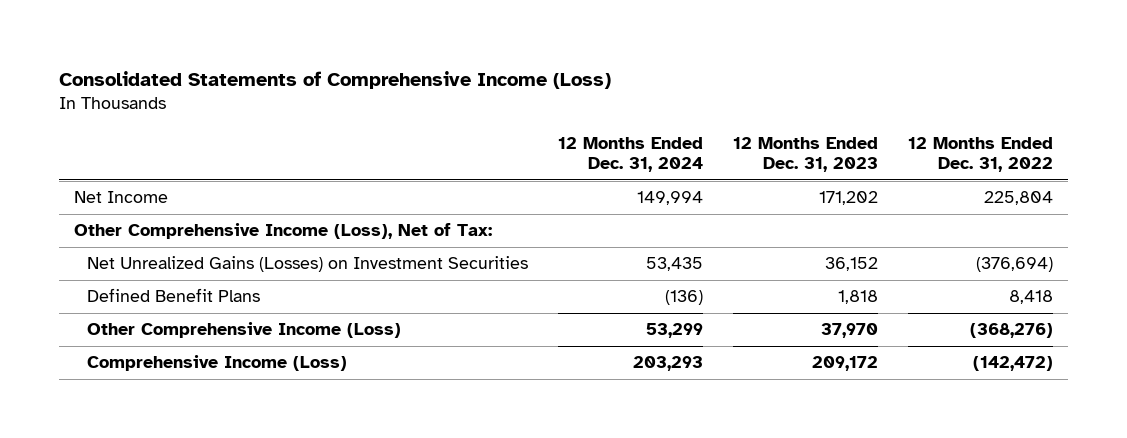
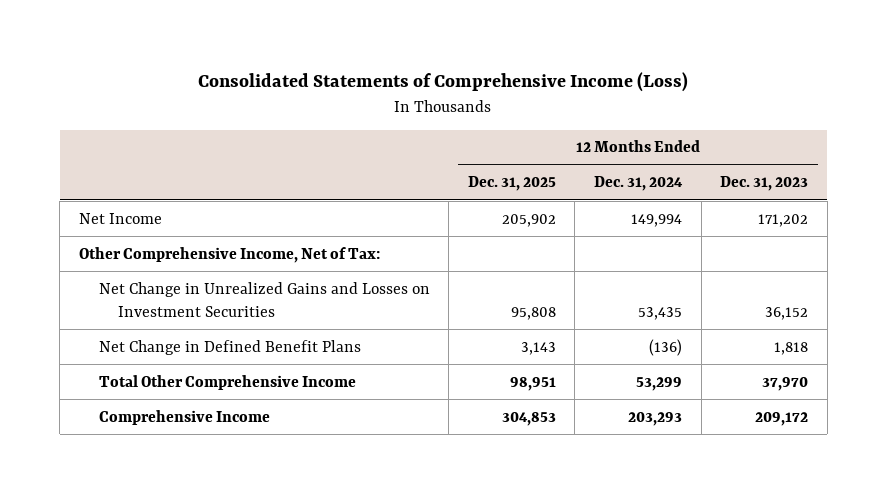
[907,136,1053,173] 12 Months Ended Dec. 31, 2022 -> none
none -> [467,176,556,192] Dec. 31, 2025
[73,223,492,240] Other Comprehensive Income (Loss), Net of Tax: -> [78,246,380,263] Other Comprehensive Income, Net of Tax:
[86,256,528,273] Net Unrealized Gains (Losses) on Investment Securities -> [98,281,430,317] Net Change in Unrealized Gains and Losses on Investment Securities
[86,288,260,303] Defined Benefit Plans -> [98,339,361,355] Net Change in Defined Benefit Plans
[86,322,401,339] Other Comprehensive Income (Loss) -> [98,374,356,390] Total Other Comprehensive Income
[86,355,347,372] Comprehensive Income (Loss) -> [98,409,270,425] Comprehensive Income

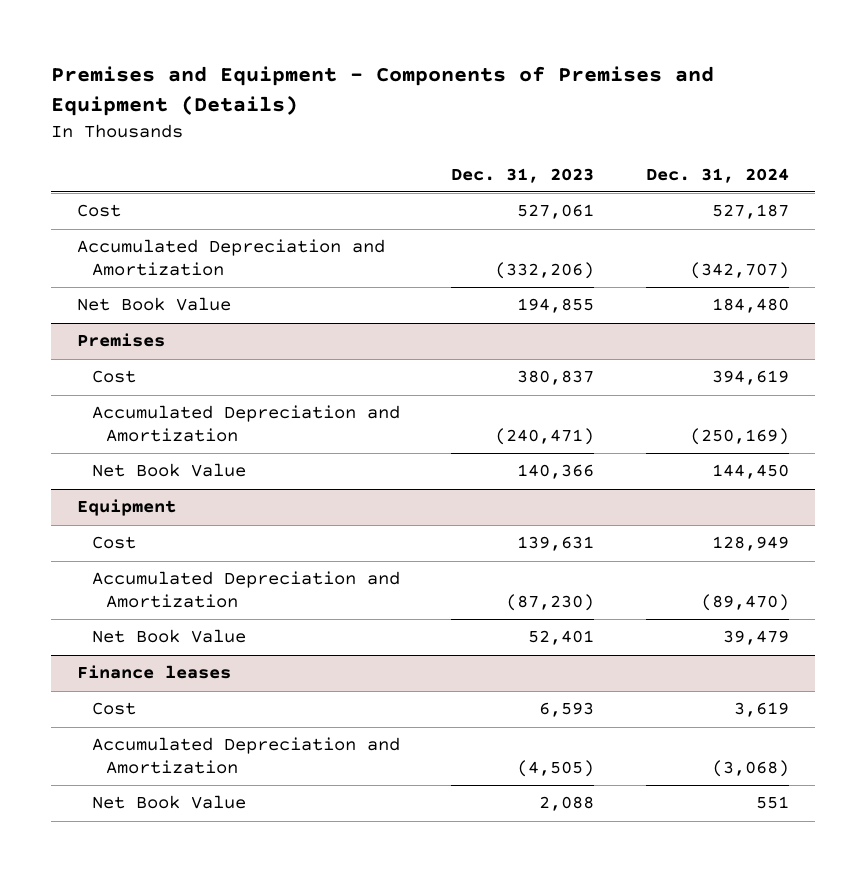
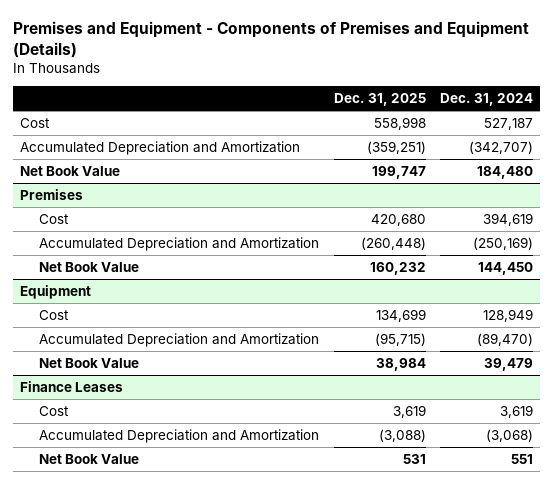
[451,167,595,183] Dec. 31, 2023 -> none
none -> [333,93,426,107] Dec. 31, 2025
[77,665,232,680] Finance leases -> [20,381,124,393] Finance Leases

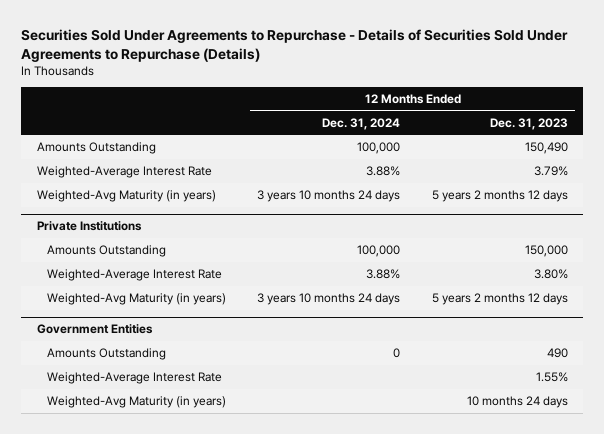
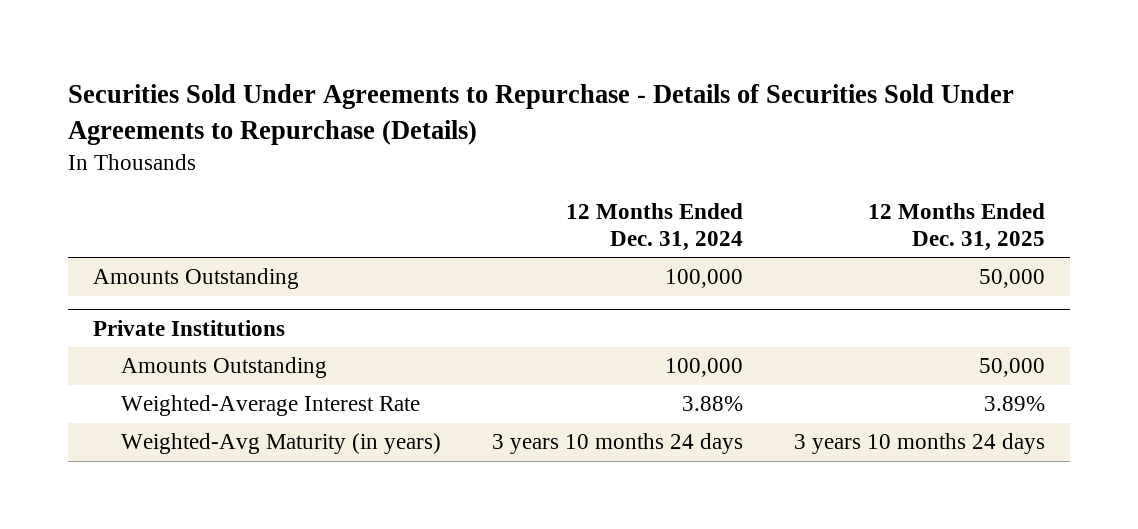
[489,117,568,130] Dec. 31, 2023 -> none
none -> [867,202,1045,251] 12 Months Ended Dec. 31, 2025
[36,166,212,179] Weighted-Average Interest Rate -> none
[36,190,216,203] Weighted-Avg Maturity (in years) -> none
[36,324,153,335] Government Entities -> none
[47,348,167,361] Amounts Outstanding -> none
[47,372,223,385] Weighted-Average Interest Rate -> none
[47,396,227,409] Weighted-Avg Maturity (in years) -> none

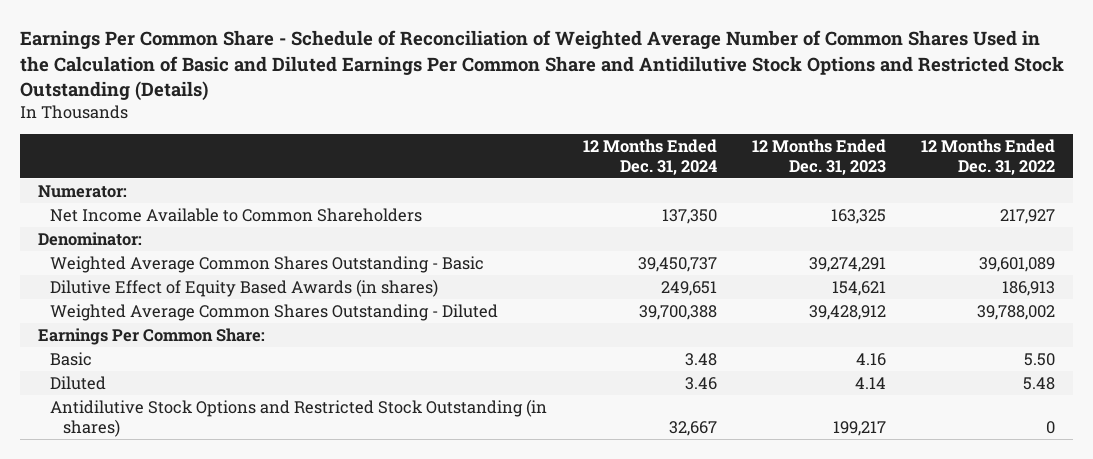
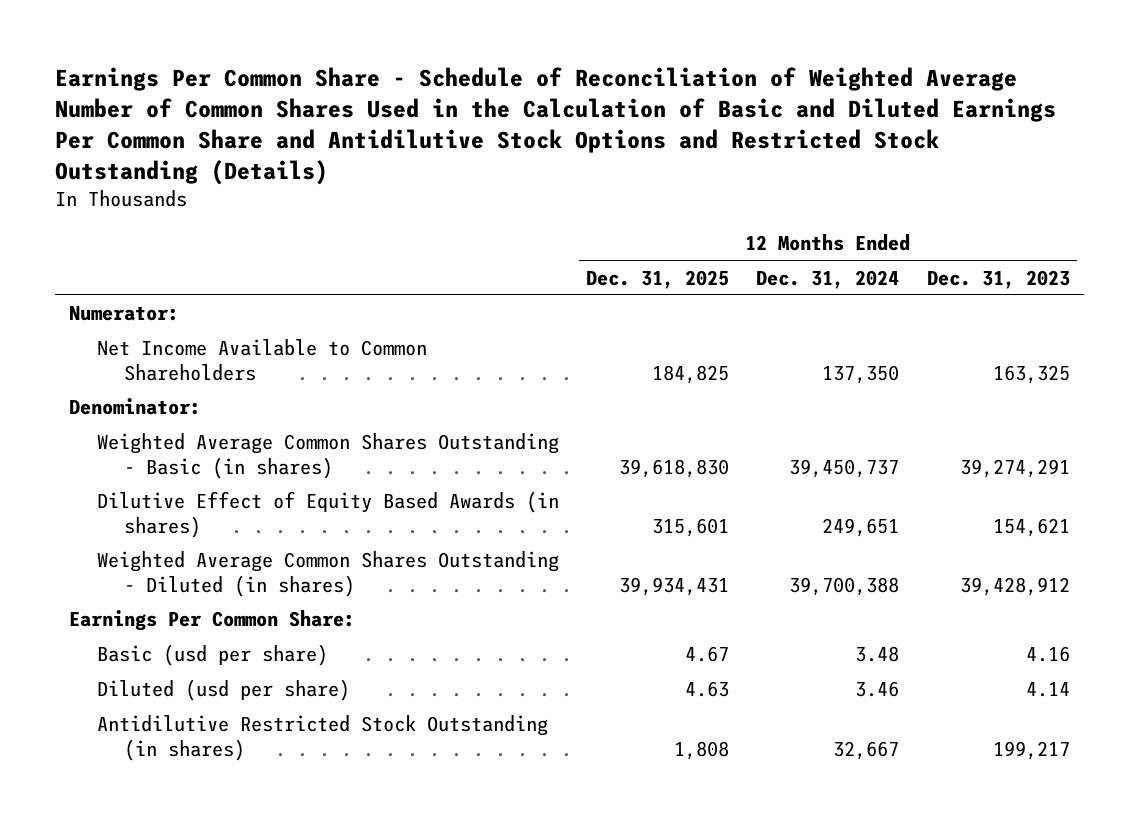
[921,138,1056,175] 12 Months Ended Dec. 31, 2022 -> none
none -> [585,269,729,289] Dec. 31, 2025
[50,255,485,273] Weighted Average Common Shares Outstanding - Basic -> [96,433,559,480] Weighted Average Common Shares Outstanding - Basic (in shares)
[50,303,499,321] Weighted Average Common Shares Outstanding - Diluted -> [96,551,559,598] Weighted Average Common Shares Outstanding - Diluted (in shares)
[50,351,93,366] Basic -> [96,644,328,667] Basic (usd per share)
[50,375,107,390] Diluted -> [96,679,350,702] Diluted (usd per share)
[50,398,548,437] Antidilutive Stock Options and Restricted Stock Outstanding (in shares) -> [96,715,548,762] Antidilutive Restricted Stock Outstanding (in shares)

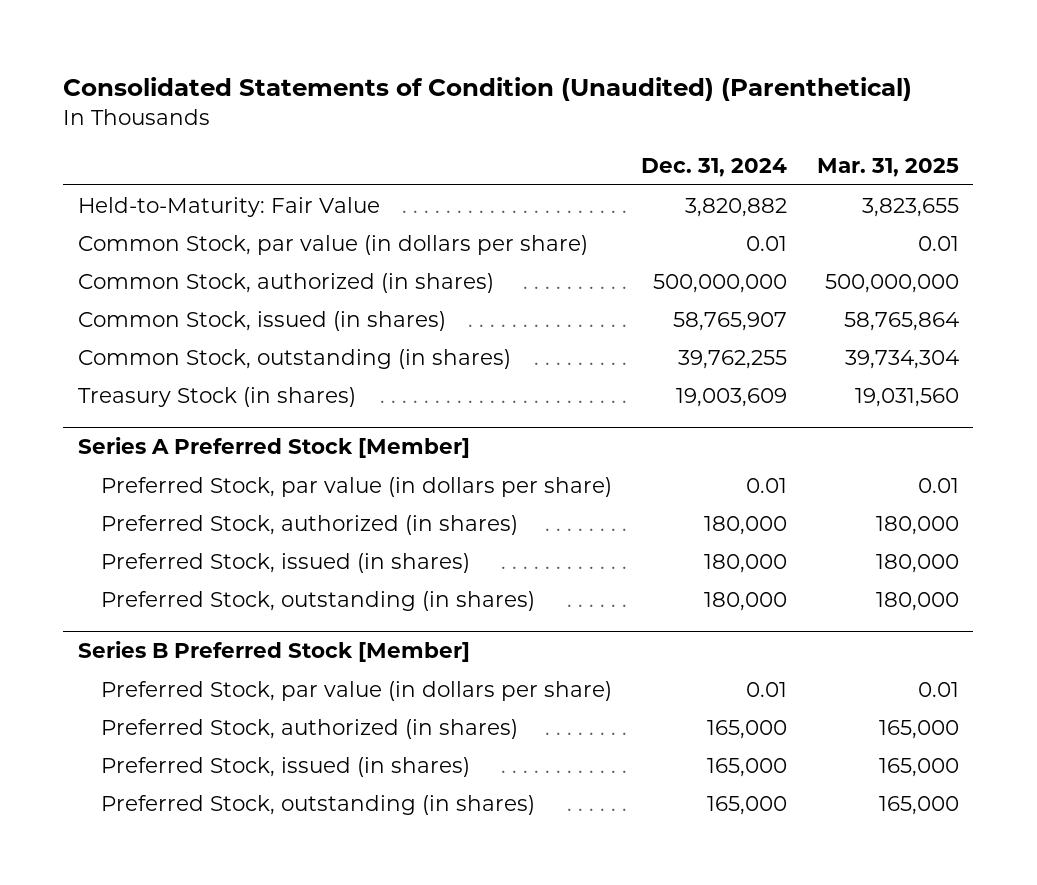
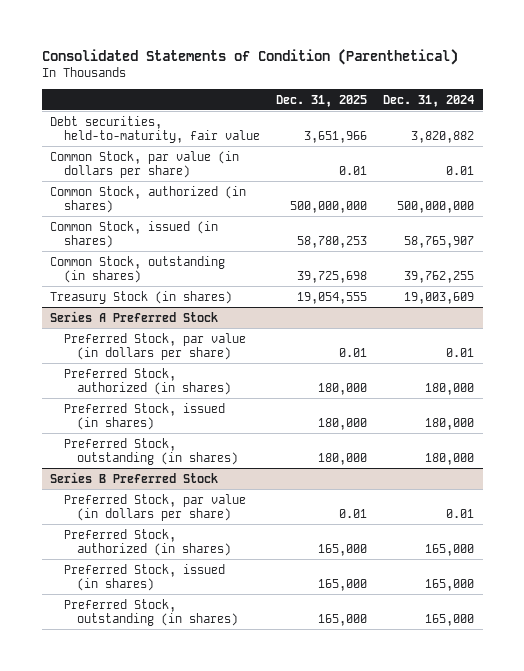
[63,77,913,102] Consolidated Statements of Condition (Unaudited) (Parenthetical) -> [41,48,458,65] Consolidated Statements of Condition (Parenthetical)
[816,158,959,178] Mar. 31, 2025 -> none
none -> [275,94,367,107] Dec. 31, 2025
[77,196,380,217] Held-to-Maturity: Fair Value -> [49,115,260,143] Debt securities, held-to-maturity, fair value
[77,437,470,459] Series A Preferred Stock [Member] -> [49,310,218,322] Series A Preferred Stock
[77,641,470,663] Series B Preferred Stock [Member] -> [49,471,218,483] Series B Preferred Stock

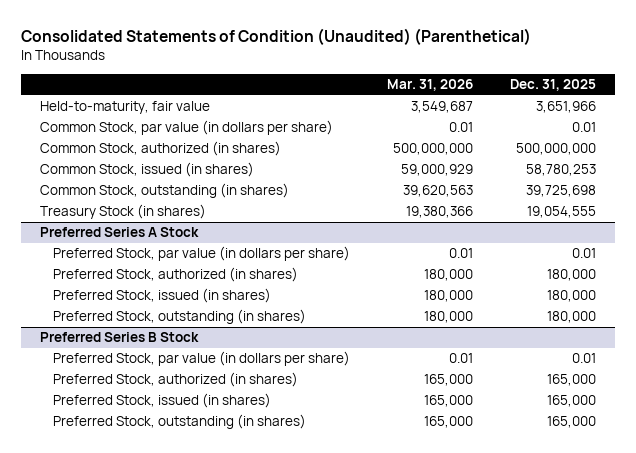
[41,48,458,65] Consolidated Statements of Condition (Parenthetical) -> [21,28,532,46] Consolidated Statements of Condition (Unaudited) (Parenthetical)
[383,94,475,107] Dec. 31, 2024 -> none
none -> [387,79,474,92] Mar. 31, 2026
[49,115,260,143] Debt securities, held-to-maturity, fair value -> [39,101,210,115] Held-to-maturity, fair value
[49,310,218,322] Series A Preferred Stock -> [39,227,199,238] Preferred Series A Stock
[49,471,218,483] Series B Preferred Stock -> [39,332,199,343] Preferred Series B Stock

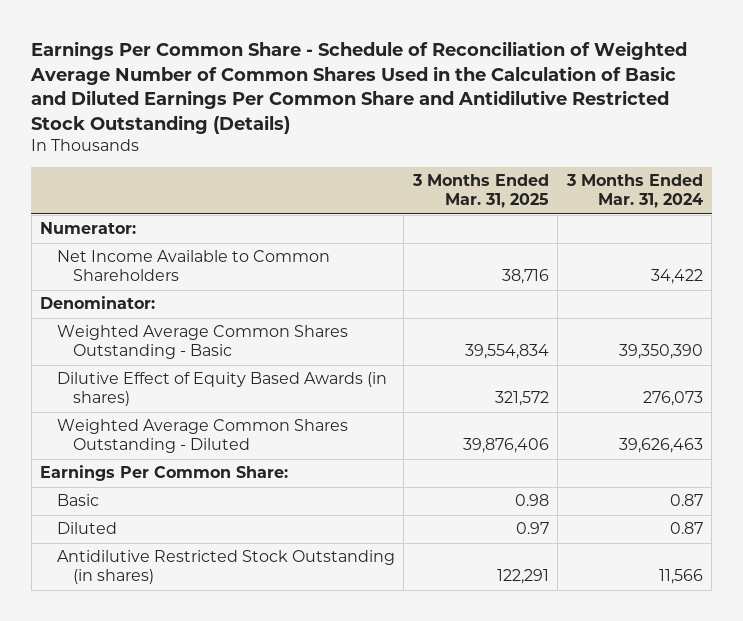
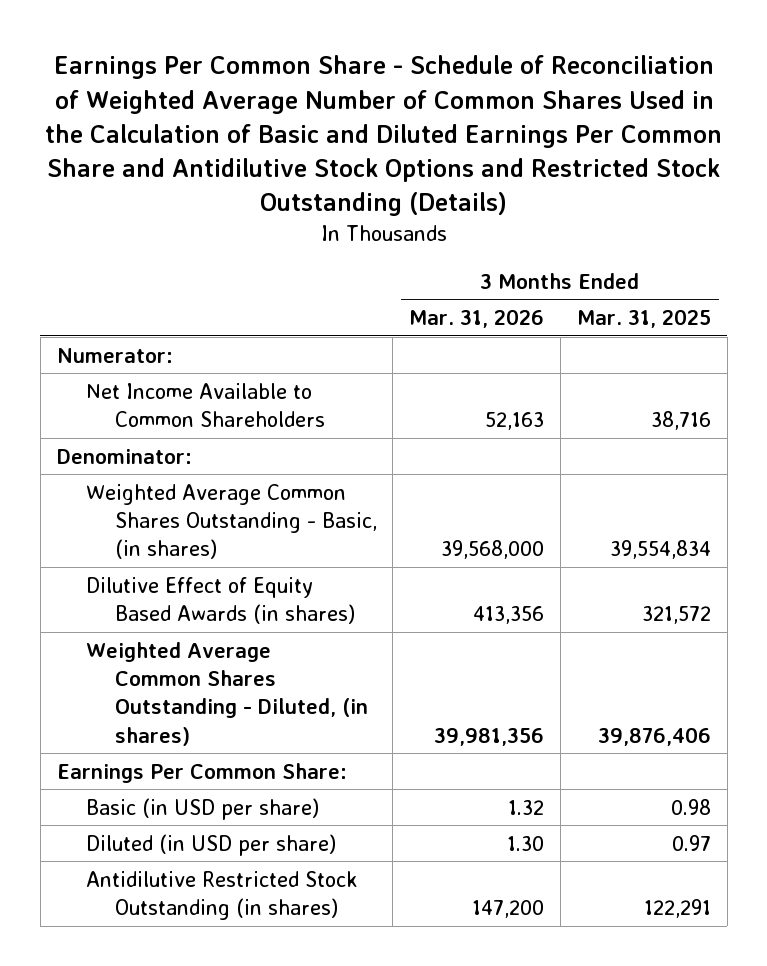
[30,40,688,134] Earnings Per Common Share - Schedule of Reconciliation of Weighted Average Number of Common Shares Used in the Calculation of Basic and Diluted Earnings Per Common Share and Antidilutive Restricted Stock Outstanding (Details) -> [44,55,722,217] Earnings Per Common Share - Schedule of Reconciliation of Weighted Average Number of Common Shares Used in the Calculation of Basic and Diluted Earnings Per Common Share and Antidilutive Stock Options and Restricted Stock Outstanding (Details)
[565,174,703,209] 3 Months Ended Mar. 31, 2024 -> none
none -> [409,308,545,328] Mar. 31, 2026
[56,325,348,360] Weighted Average Common Shares Outstanding - Basic -> [85,483,377,560] Weighted Average Common Shares Outstanding - Basic, (in shares)
[56,419,348,454] Weighted Average Common Shares Outstanding - Diluted -> [85,641,368,746] Weighted Average Common Shares Outstanding - Diluted, (in shares)
[56,494,99,507] Basic -> [85,797,319,820] Basic (in USD per share)
[56,522,117,535] Diluted -> [85,833,336,856] Diluted (in USD per share)

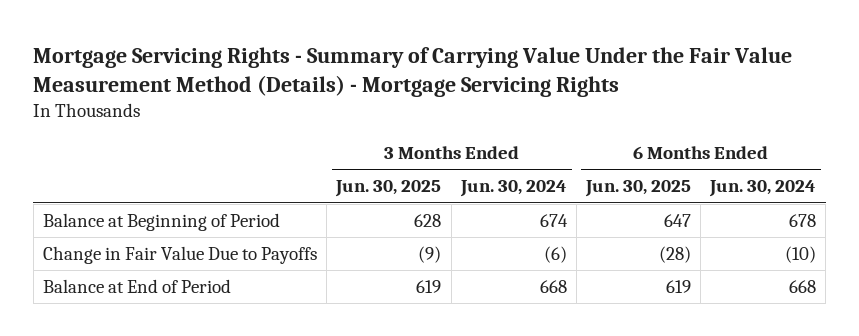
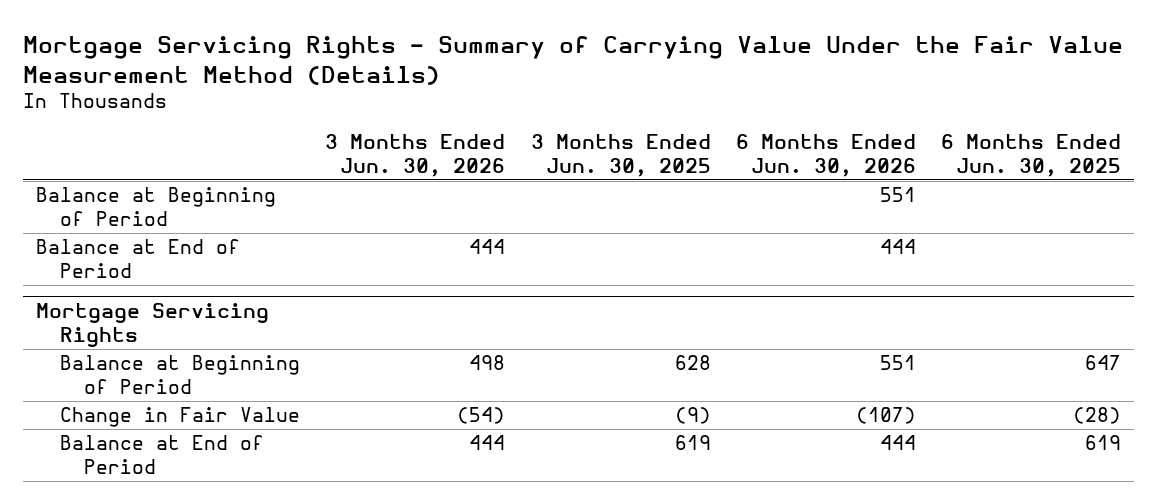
[33,46,793,97] Mortgage Servicing Rights - Summary of Carrying Value Under the Fair Value Measurement Method (Details) - Mortgage Servicing Rights -> [23,35,1124,85] Mortgage Servicing Rights - Summary of Carrying Value Under the Fair Value Measurement Method (Details)
[459,180,567,198] Jun. 30, 2024 -> none
[709,180,817,198] Jun. 30, 2024 -> none
none -> [325,133,506,177] 3 Months Ended Jun. 30, 2026
none -> [735,133,916,177] 6 Months Ended Jun. 30, 2026
none -> [35,187,276,227] Balance at Beginning of Period
none -> [35,239,240,279] Balance at End of Period
none -> [35,303,269,348] Mortgage Servicing Rights
[43,246,318,265] Change in Fair Value Due to Payoffs -> [59,407,300,428] Change in Fair Value

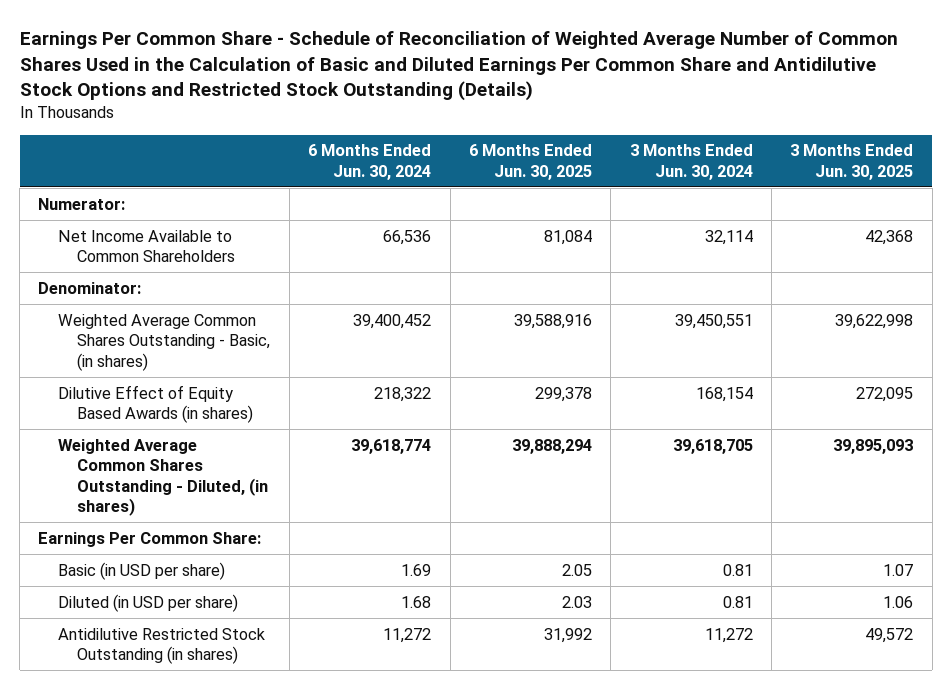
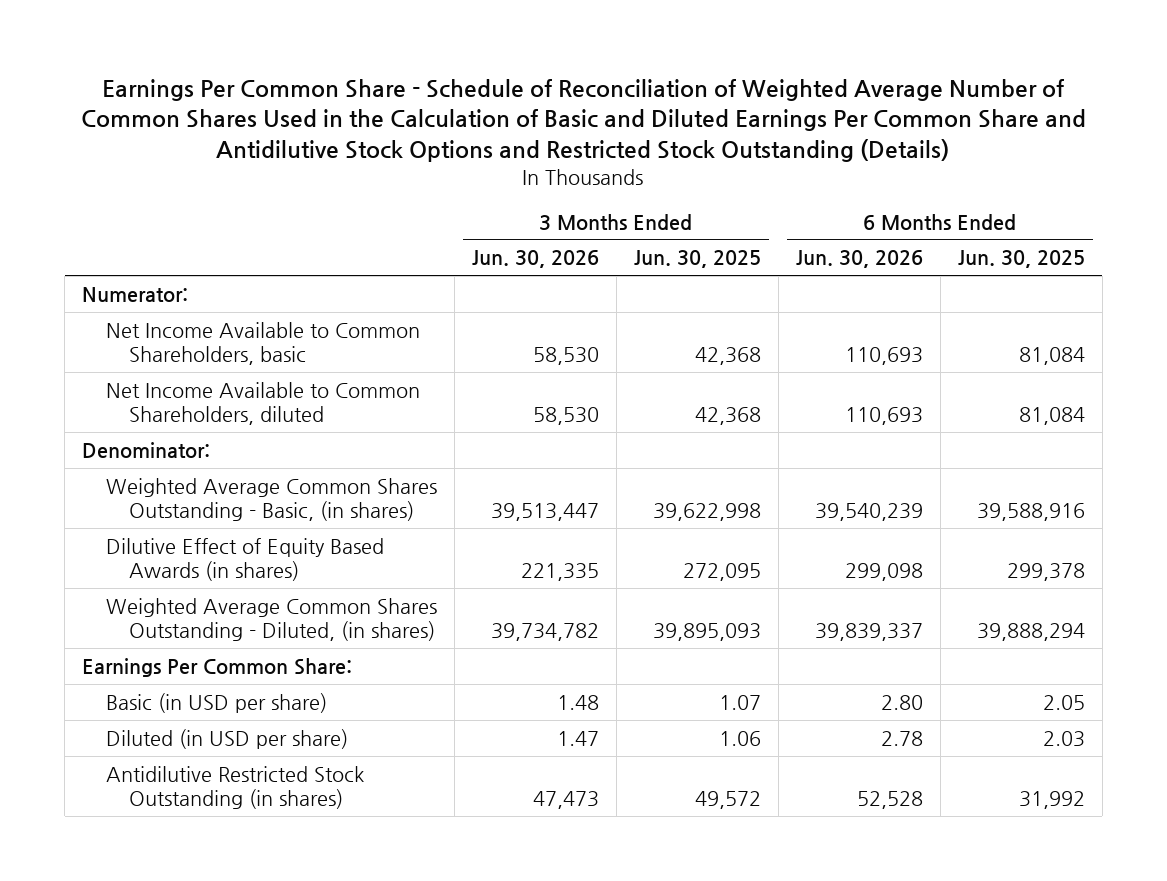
[308,144,432,180] 6 Months Ended Jun. 30, 2024 -> none
[629,144,753,180] 3 Months Ended Jun. 30, 2024 -> none
none -> [471,250,599,269] Jun. 30, 2026
none -> [795,250,923,269] Jun. 30, 2026
[57,229,236,263] Net Income Available to Common Shareholders -> [105,321,420,365] Net Income Available to Common Shareholders, basic
none -> [105,381,420,425] Net Income Available to Common Shareholders, diluted

